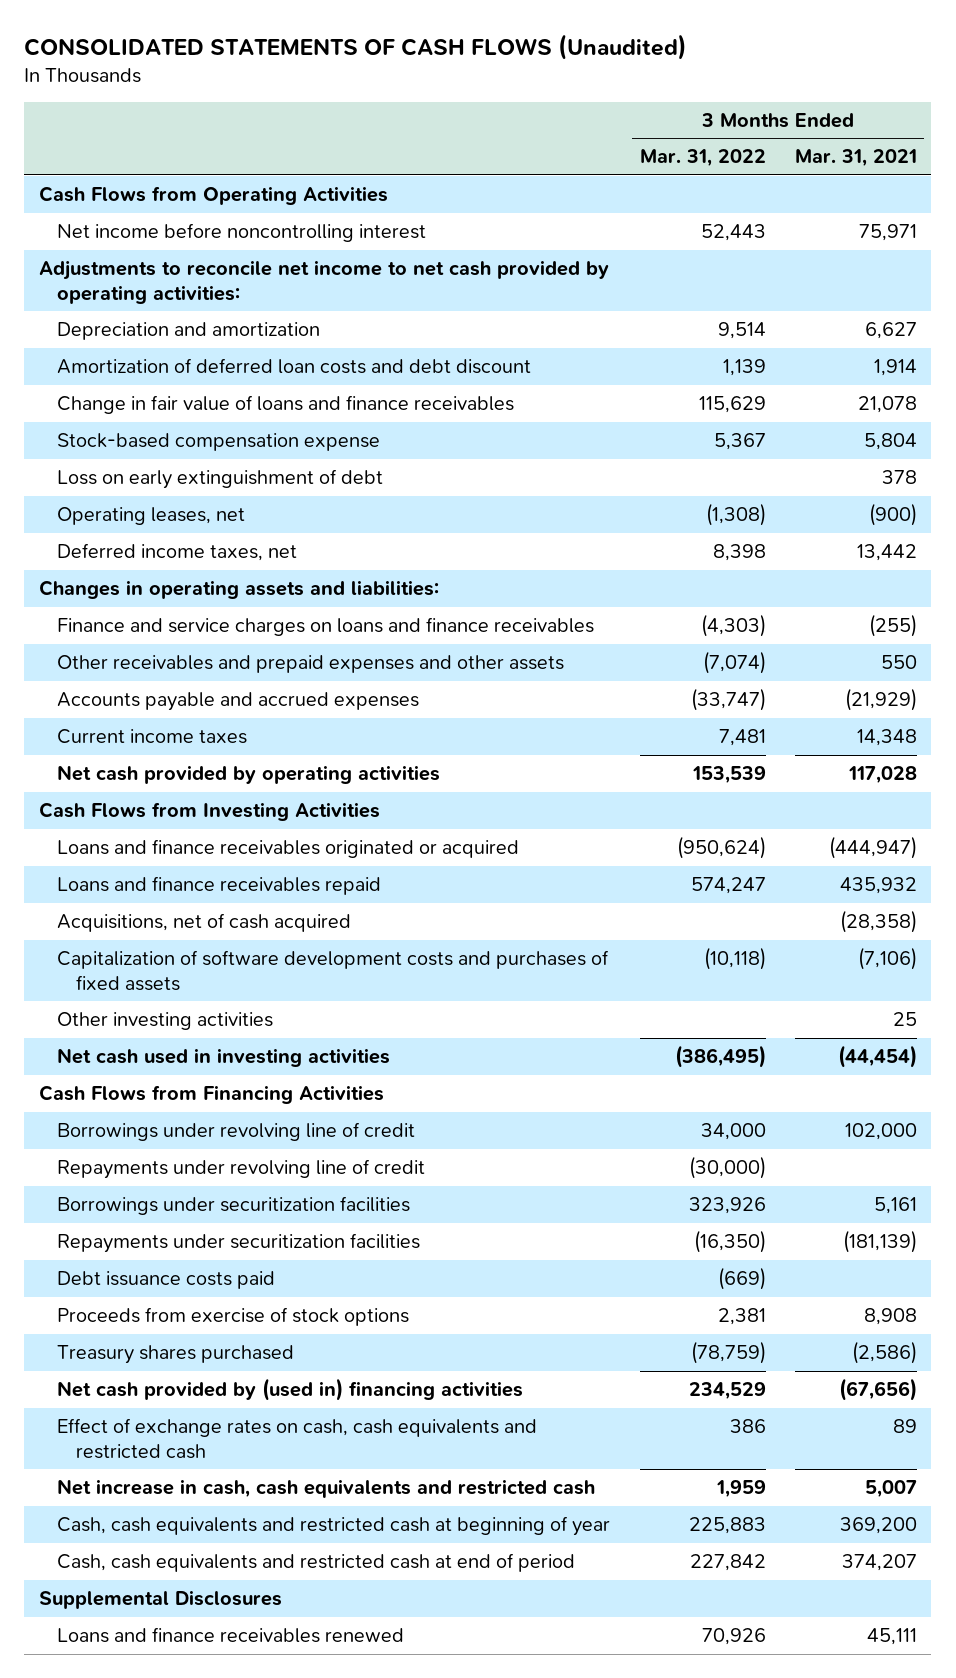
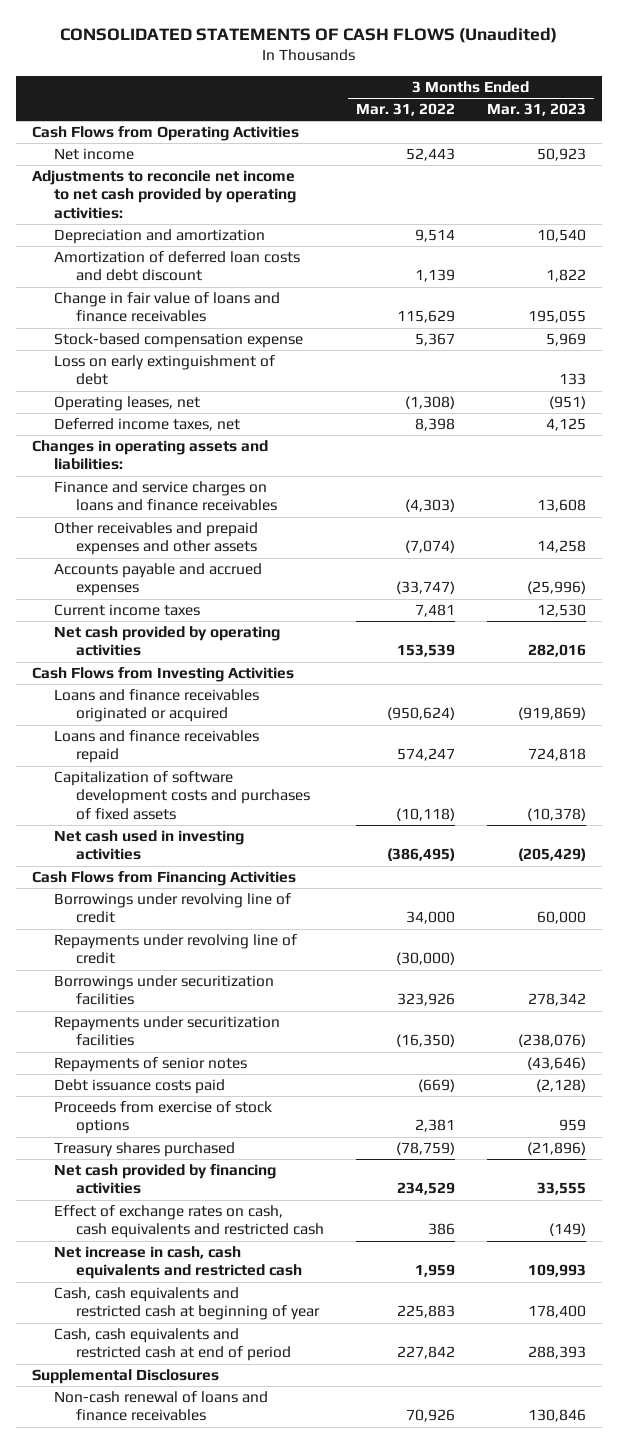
[794,149,917,168] Mar. 31, 2021 -> none
none -> [486,103,586,117] Mar. 31, 2023
[57,223,427,243] Net income before noncontrolling interest -> [53,148,134,161] Net income
[57,913,352,933] Acquisitions, net of cash acquired -> none
[57,1012,274,1031] Other investing activities -> none
none -> [53,1057,247,1073] Repayments of senior notes
[57,1378,524,1402] Net cash provided by (used in) financing activities -> [53,1164,276,1195] Net cash provided by financing activities
[57,1627,405,1644] Loans and finance receivables renewed -> [53,1391,268,1422] Non-cash renewal of loans and finance receivables

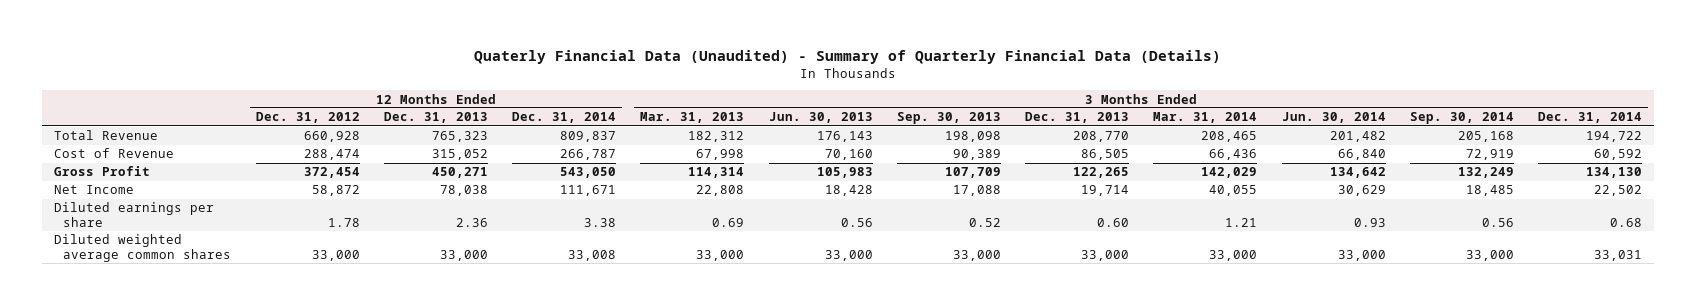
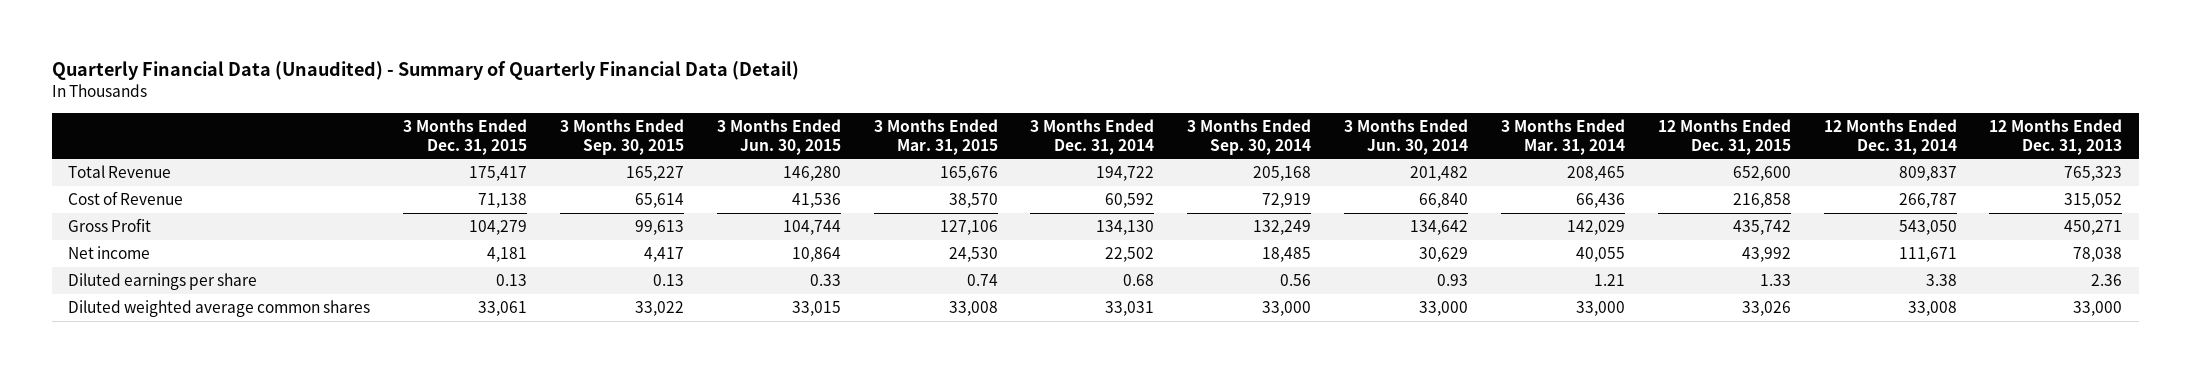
[473,49,1221,64] Quaterly Financial Data (Unaudited) - Summary of Quarterly Financial Data (Details) -> [51,61,799,81] Quarterly Financial Data (Unaudited) - Summary of Quarterly Financial Data (Detail)
[255,112,360,124] Dec. 31, 2012 -> none
[640,112,745,124] Mar. 31, 2013 -> none
[768,112,873,124] Jun. 30, 2013 -> none
[896,112,1001,125] Sep. 30, 2013 -> none
[1025,112,1130,124] Dec. 31, 2013 -> none
none -> [403,119,528,155] 3 Months Ended Dec. 31, 2015
none -> [559,119,684,155] 3 Months Ended Sep. 30, 2015
none -> [716,119,841,155] 3 Months Ended Jun. 30, 2015
none -> [873,119,998,155] 3 Months Ended Mar. 31, 2015
none -> [1657,119,1791,155] 12 Months Ended Dec. 31, 2015
[53,185,134,195] Net Income -> [68,246,151,260] Net income

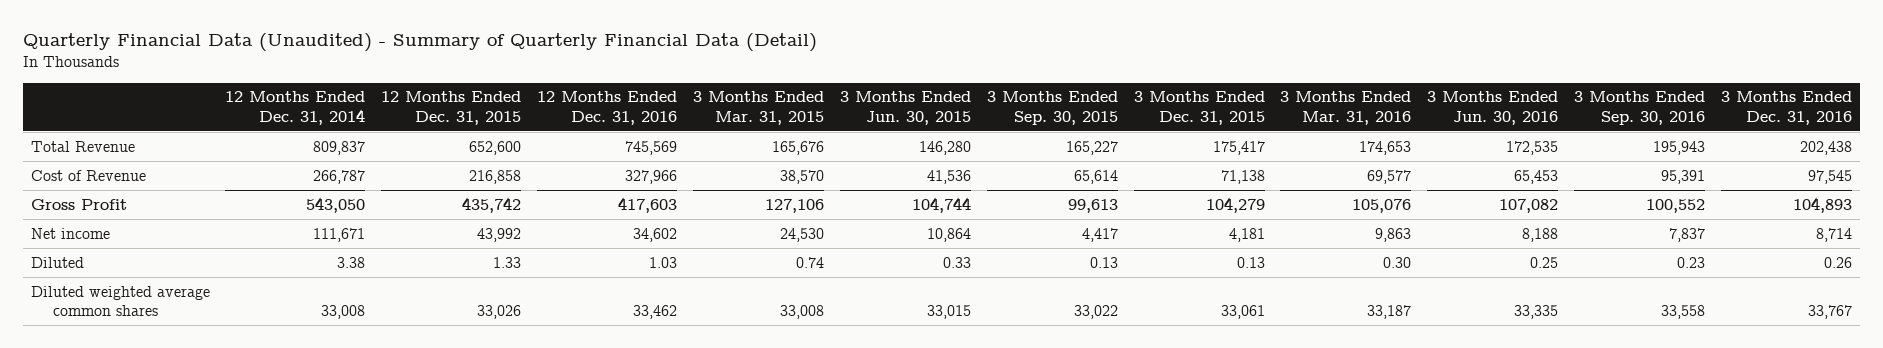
[1030,119,1155,155] 3 Months Ended Dec. 31, 2014 -> none
[1187,119,1312,155] 3 Months Ended Sep. 30, 2014 -> none
[1344,119,1469,155] 3 Months Ended Jun. 30, 2014 -> none
[1500,119,1625,155] 3 Months Ended Mar. 31, 2014 -> none
[1989,119,2123,155] 12 Months Ended Dec. 31, 2013 -> none
none -> [537,91,678,125] 12 Months Ended Dec. 31, 2016
none -> [1280,91,1412,125] 3 Months Ended Mar. 31, 2016
none -> [1427,91,1559,125] 3 Months Ended Jun. 30, 2016
none -> [1574,91,1706,125] 3 Months Ended Sep. 30, 2016
none -> [1721,91,1853,125] 3 Months Ended Dec. 31, 2016
[68,273,258,291] Diluted earnings per share -> [30,256,84,268] Diluted

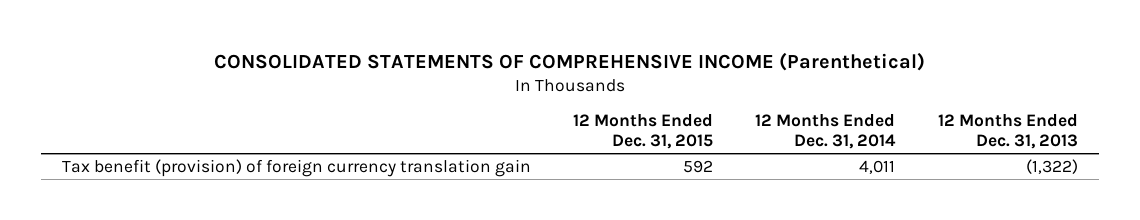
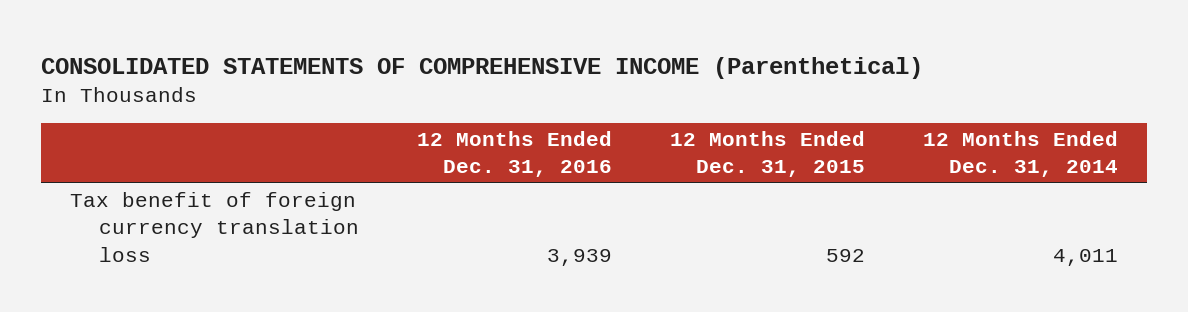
[937,114,1078,150] 12 Months Ended Dec. 31, 2013 -> none
none -> [417,131,613,178] 12 Months Ended Dec. 31, 2016
[61,158,531,177] Tax benefit (provision) of foreign currency translation gain -> [70,192,359,262] Tax benefit of foreign currency translation loss

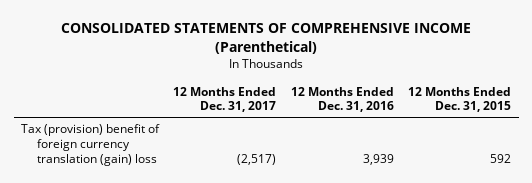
[923,131,1119,178] 12 Months Ended Dec. 31, 2014 -> none
none -> [173,86,277,113] 12 Months Ended Dec. 31, 2017
[70,192,359,262] Tax benefit of foreign currency translation loss -> [20,124,160,166] Tax (provision) benefit of foreign currency translation (gain) loss

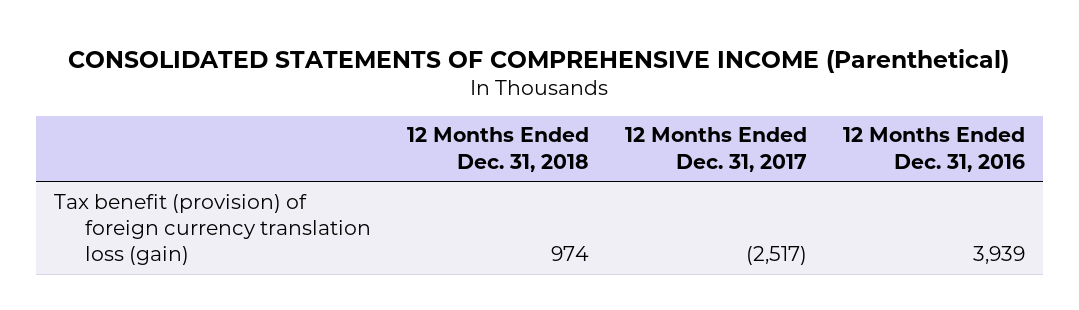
[408,86,512,113] 12 Months Ended Dec. 31, 2015 -> none
none -> [407,127,590,172] 12 Months Ended Dec. 31, 2018
[20,124,160,166] Tax (provision) benefit of foreign currency translation (gain) loss -> [54,193,372,266] Tax benefit (provision) of foreign currency translation loss (gain)

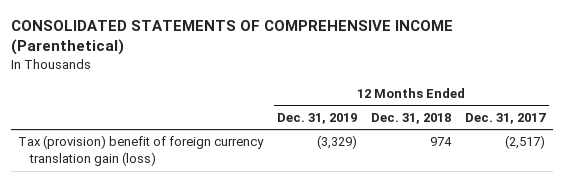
[842,127,1025,172] 12 Months Ended Dec. 31, 2016 -> none
none -> [277,112,358,124] Dec. 31, 2019
[54,193,372,266] Tax benefit (provision) of foreign currency translation loss (gain) -> [18,135,265,167] Tax (provision) benefit of foreign currency translation gain (loss)

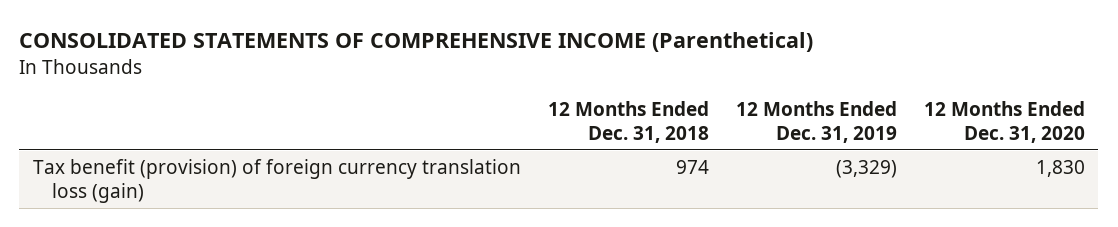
[465,112,547,124] Dec. 31, 2017 -> none
none -> [923,101,1085,143] 12 Months Ended Dec. 31, 2020
[18,135,265,167] Tax (provision) benefit of foreign currency translation gain (loss) -> [32,159,521,204] Tax benefit (provision) of foreign currency translation loss (gain)

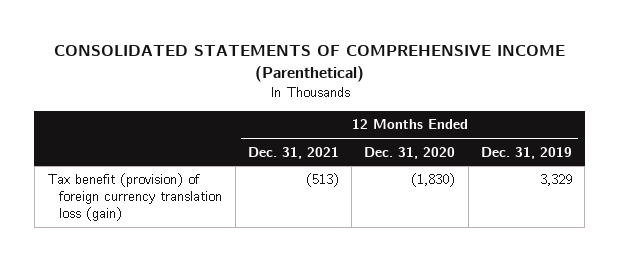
[547,101,709,143] 12 Months Ended Dec. 31, 2018 -> none
none -> [247,146,339,159] Dec. 31, 2021
[835,160,897,179] (3,329) -> [540,174,573,187] 3,329
[1035,160,1085,178] 1,830 -> [411,173,456,188] (1,830)

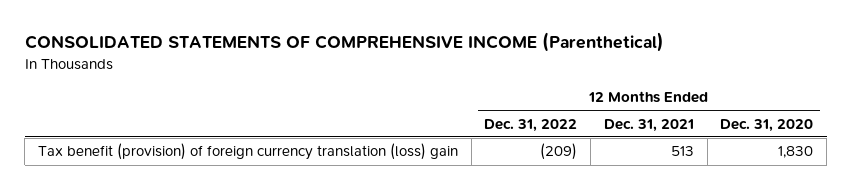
[481,146,573,159] Dec. 31, 2019 -> none
none -> [484,118,578,132] Dec. 31, 2022
[47,173,223,221] Tax benefit (provision) of foreign currency translation loss (gain) -> [37,143,458,161] Tax benefit (provision) of foreign currency translation (loss) gain
[305,173,339,188] (513) -> [670,146,694,157] 513
[411,173,456,188] (1,830) -> [778,146,814,159] 1,830

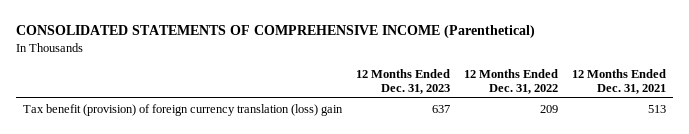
[720,118,814,132] Dec. 31, 2020 -> none
none -> [355,68,450,95] 12 Months Ended Dec. 31, 2023
[540,143,578,161] (209) -> [540,104,559,113] 209

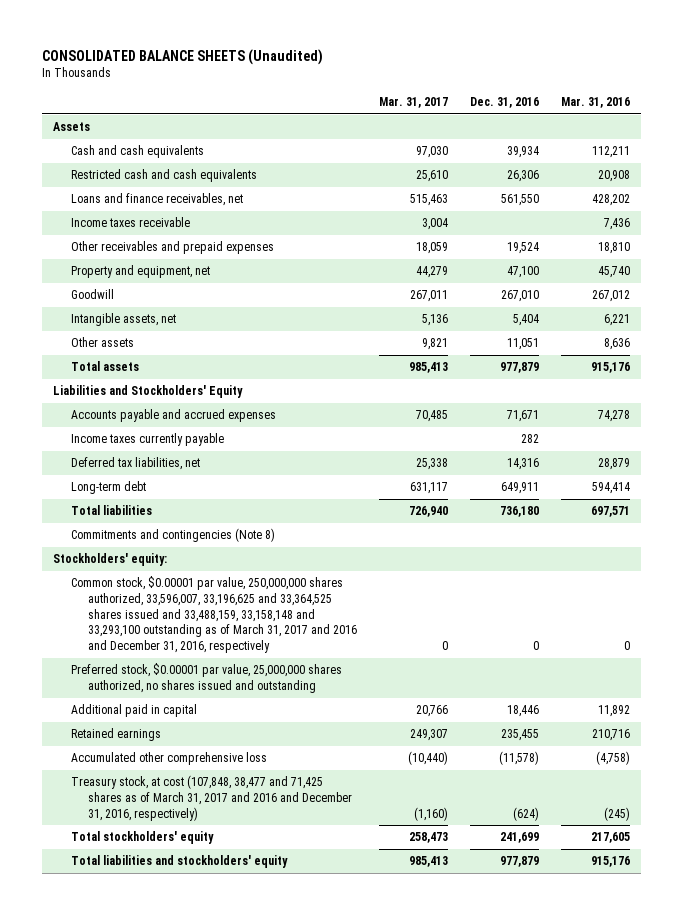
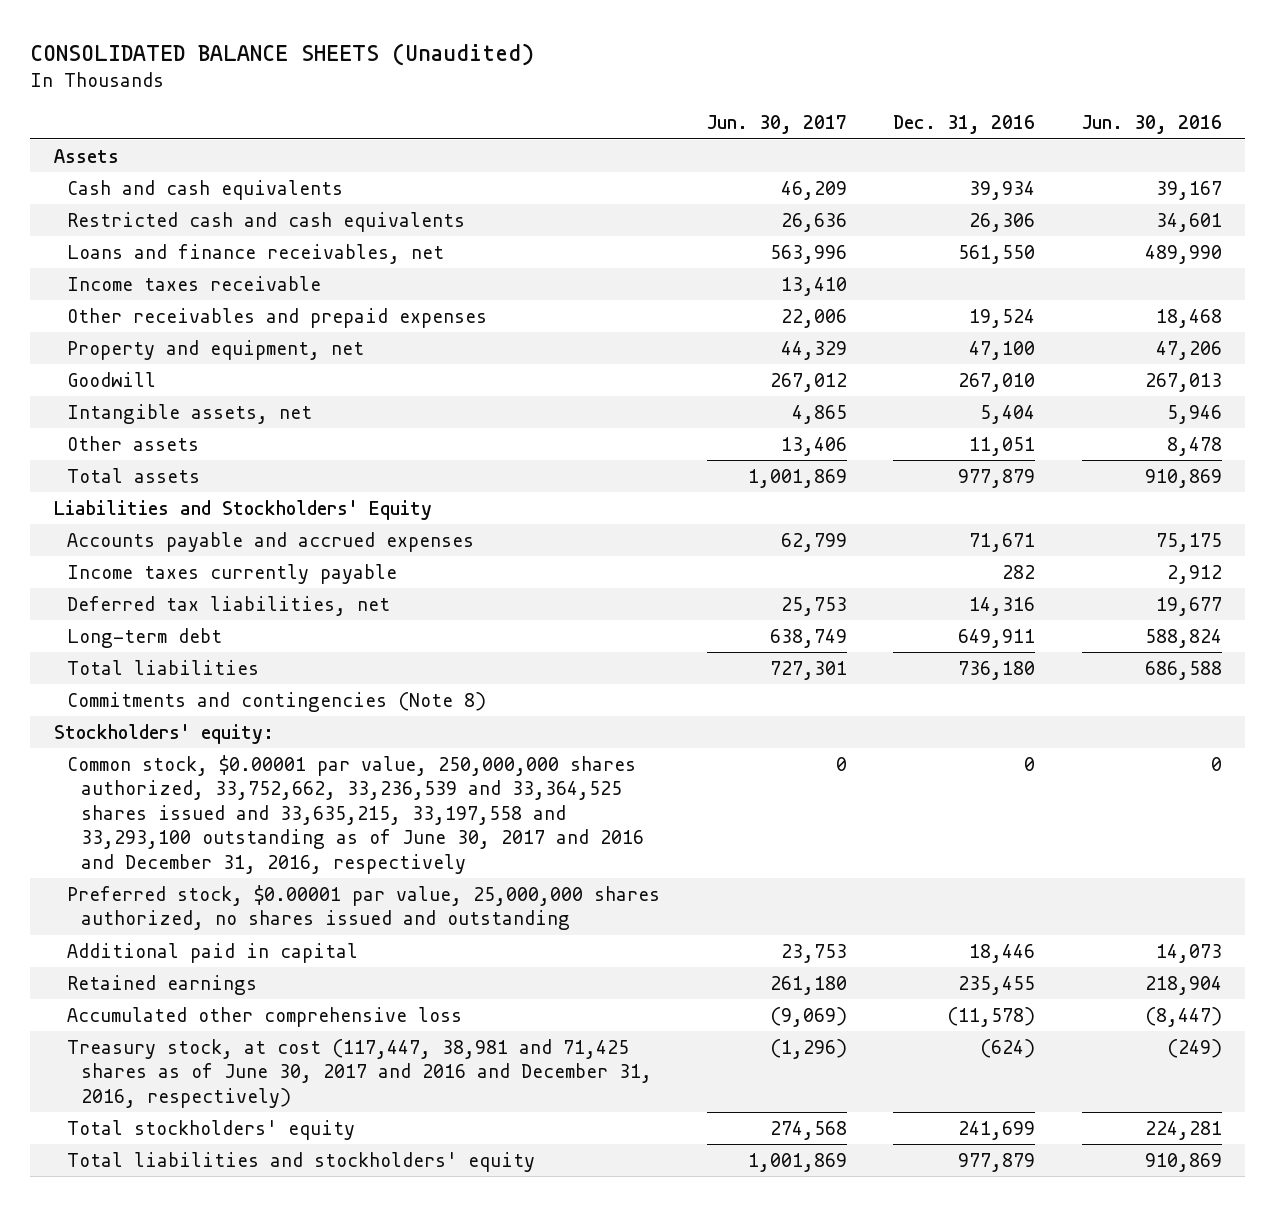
[379,96,449,108] Mar. 31, 2017 -> none
[561,96,631,108] Mar. 31, 2016 -> none
none -> [706,115,847,135] Jun. 30, 2017
none -> [1081,115,1222,135] Jun. 30, 2016
[70,576,358,654] Common stock, $0.00001 par value, 250,000,000 shares authorized, 33,596,007, 33,196,625 and 33,364,525 shares issued and 33,488,159, 33,158,148 and 33,293,100 outstanding as of March 31, 2017 and 2016 and December 31, 2016, respectively -> [67,754,644,874] Common stock, $0.00001 par value, 250,000,000 shares authorized, 33,752,662, 33,236,539 and 33,364,525 shares issued and 33,635,215, 33,197,558 and 33,293,100 outstanding as of June 30, 2017 and 2016 and December 31, 2016, respectively
[70,775,353,821] Treasury stock, at cost (107,848, 38,477 and 71,425 shares as of March 31, 2017 and 2016 and December 31, 2016, respectively) -> [67,1038,652,1108] Treasury stock, at cost (117,447, 38,981 and 71,425 shares as of June 30, 2017 and 2016 and December 31, 2016, respectively)

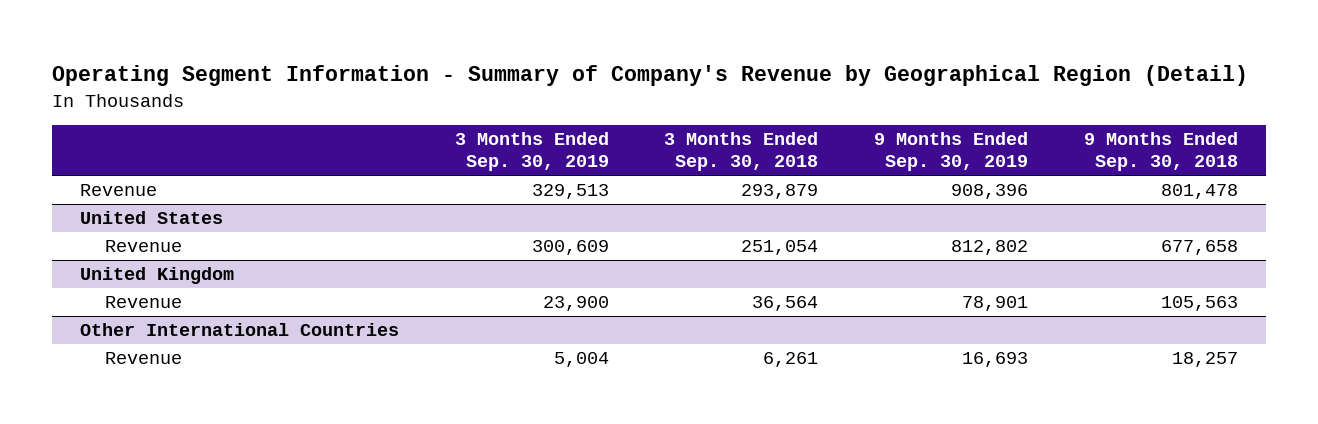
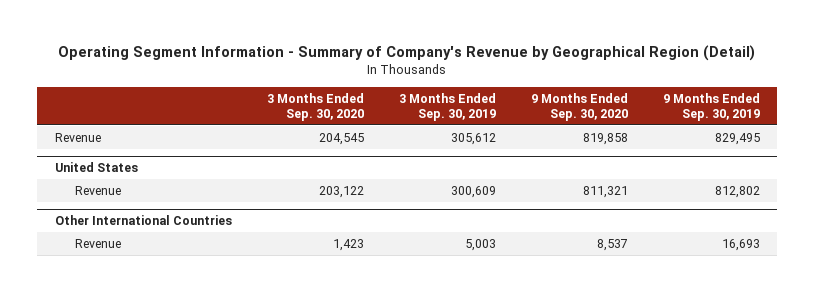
[664,132,819,172] 3 Months Ended Sep. 30, 2018 -> none
[1083,132,1238,172] 9 Months Ended Sep. 30, 2018 -> none
none -> [266,92,364,121] 3 Months Ended Sep. 30, 2020
none -> [530,92,628,121] 9 Months Ended Sep. 30, 2020
[531,184,609,200] 329,513 -> [450,132,496,145] 305,612
[951,184,1029,200] 908,396 -> [714,132,760,145] 829,495
[80,267,235,285] United Kingdom -> none
[105,296,183,309] Revenue -> none
[553,352,609,368] 5,004 -> [464,238,496,251] 5,003

